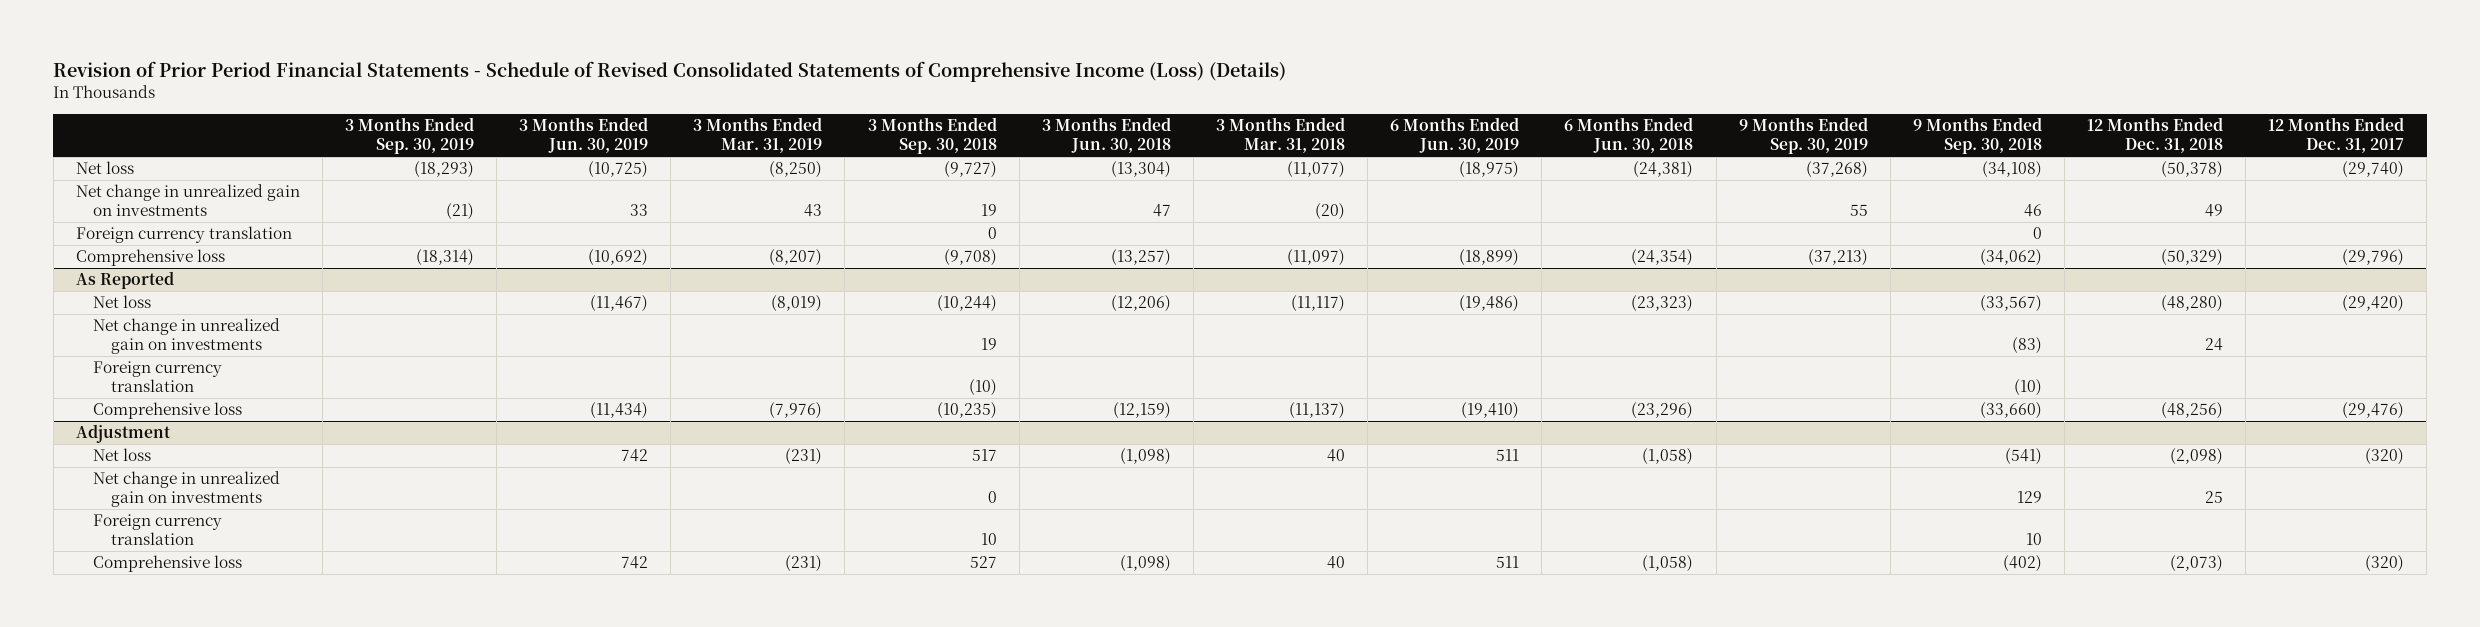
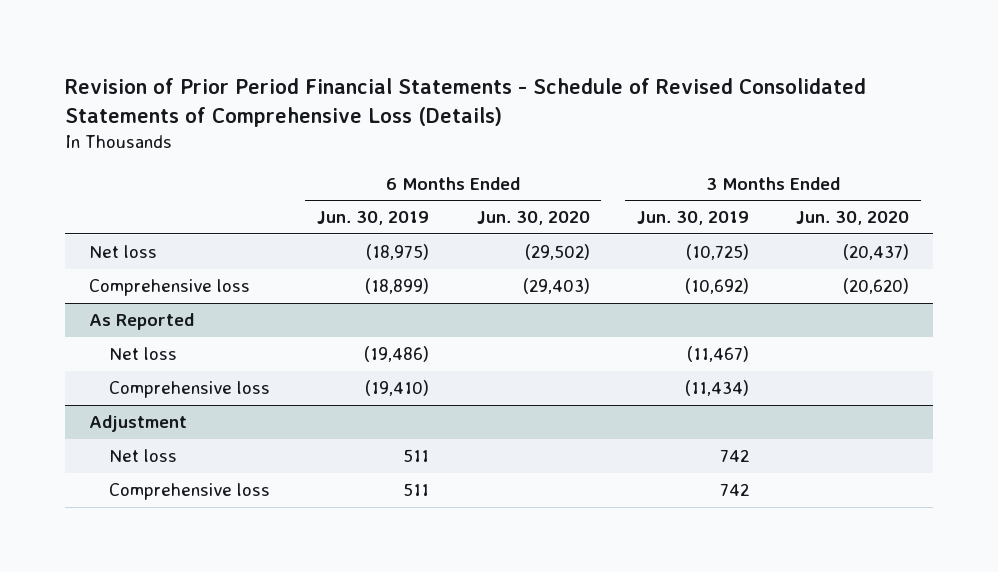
[53,61,1287,83] Revision of Prior Period Financial Statements - Schedule of Revised Consolidated Statements of Comprehensive Income (Loss) (Details) -> [64,77,866,127] Revision of Prior Period Financial Statements - Schedule of Revised Consolidated Statements of Comprehensive Loss (Details)
[344,117,474,155] 3 Months Ended Sep. 30, 2019 -> none
[693,117,823,154] 3 Months Ended Mar. 31, 2019 -> none
[867,117,997,155] 3 Months Ended Sep. 30, 2018 -> none
[1041,117,1171,154] 3 Months Ended Jun. 30, 2018 -> none
[1216,117,1346,154] 3 Months Ended Mar. 31, 2018 -> none
[1564,117,1694,154] 6 Months Ended Jun. 30, 2018 -> none
[1738,117,1868,155] 9 Months Ended Sep. 30, 2019 -> none
[1912,117,2042,155] 9 Months Ended Sep. 30, 2018 -> none
[2087,117,2224,154] 12 Months Ended Dec. 31, 2018 -> none
[2268,117,2405,154] 12 Months Ended Dec. 31, 2017 -> none
none -> [476,211,590,226] Jun. 30, 2020
none -> [796,211,910,226] Jun. 30, 2020
[75,184,300,217] Net change in unrealized gain on investments -> none
[75,226,292,244] Foreign currency translation -> none
[93,318,281,355] Net change in unrealized gain on investments -> none
[93,361,223,393] Foreign currency translation -> none
[93,471,281,508] Net change in unrealized gain on investments -> none
[93,514,223,546] Foreign currency translation -> none

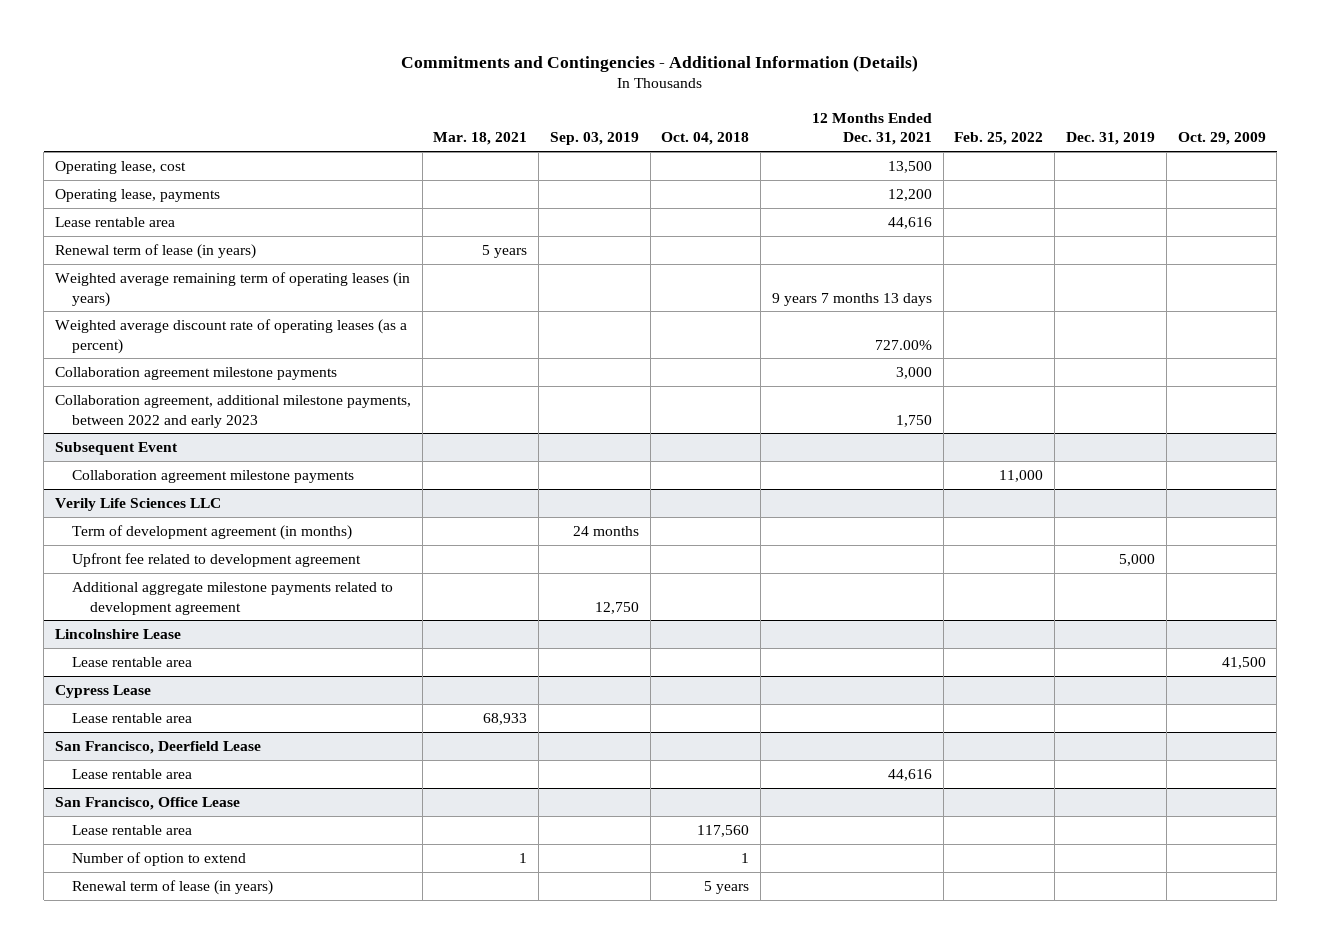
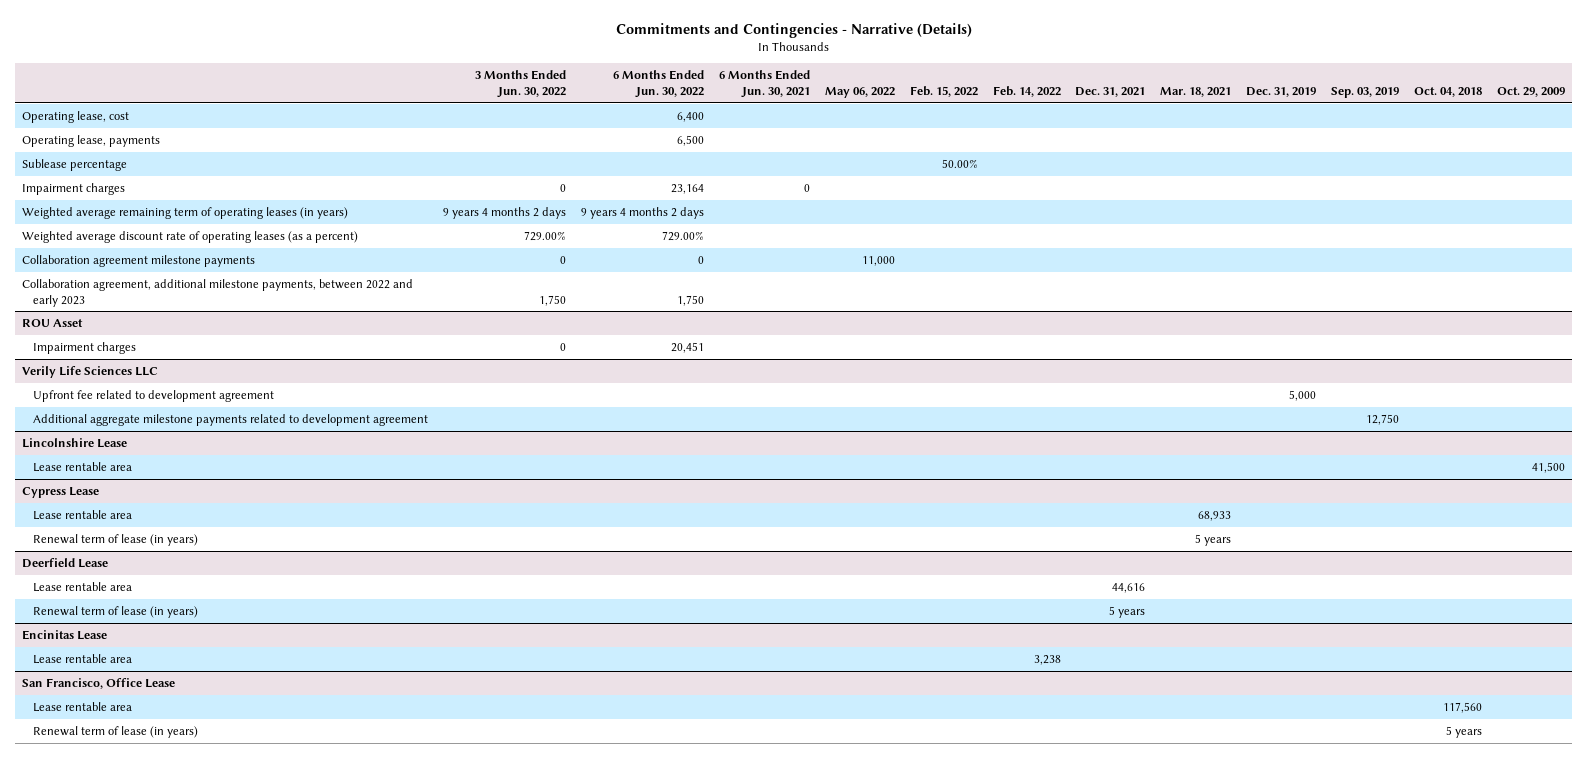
[401,54,919,72] Commitments and Contingencies - Additional Information (Details) -> [615,23,972,39] Commitments and Contingencies - Narrative (Details)
[811,112,932,146] 12 Months Ended Dec. 31, 2021 -> none
[954,132,1044,146] Feb. 25, 2022 -> none
none -> [475,70,567,99] 3 Months Ended Jun. 30, 2022
none -> [613,70,705,99] 6 Months Ended Jun. 30, 2022
none -> [718,70,810,99] 6 Months Ended Jun. 30, 2021
none -> [824,87,895,99] May 06, 2022
none -> [909,86,978,98] Feb. 15, 2022
none -> [992,86,1061,98] Feb. 14, 2022
none -> [1075,87,1146,98] Dec. 31, 2021
[54,216,175,227] Lease rentable area -> none
[54,243,256,259] Renewal term of lease (in years) -> none
none -> [22,158,128,171] Sublease percentage
none -> [22,182,126,195] Impairment charges
[54,441,178,455] Subsequent Event -> none
[72,469,355,483] Collaboration agreement milestone payments -> none
none -> [22,318,84,327] ROU Asset
none -> [33,341,137,354] Impairment charges
[72,524,353,540] Term of development agreement (in months) -> none
none -> [33,533,199,546] Renewal term of lease (in years)
[54,740,261,754] San Francisco, Deerfield Lease -> [22,557,109,568] Deerfield Lease
none -> [33,605,199,618] Renewal term of lease (in years)
none -> [22,629,108,640] Encinitas Lease
none -> [33,653,133,664] Lease rentable area
[72,851,247,866] Number of option to extend -> none

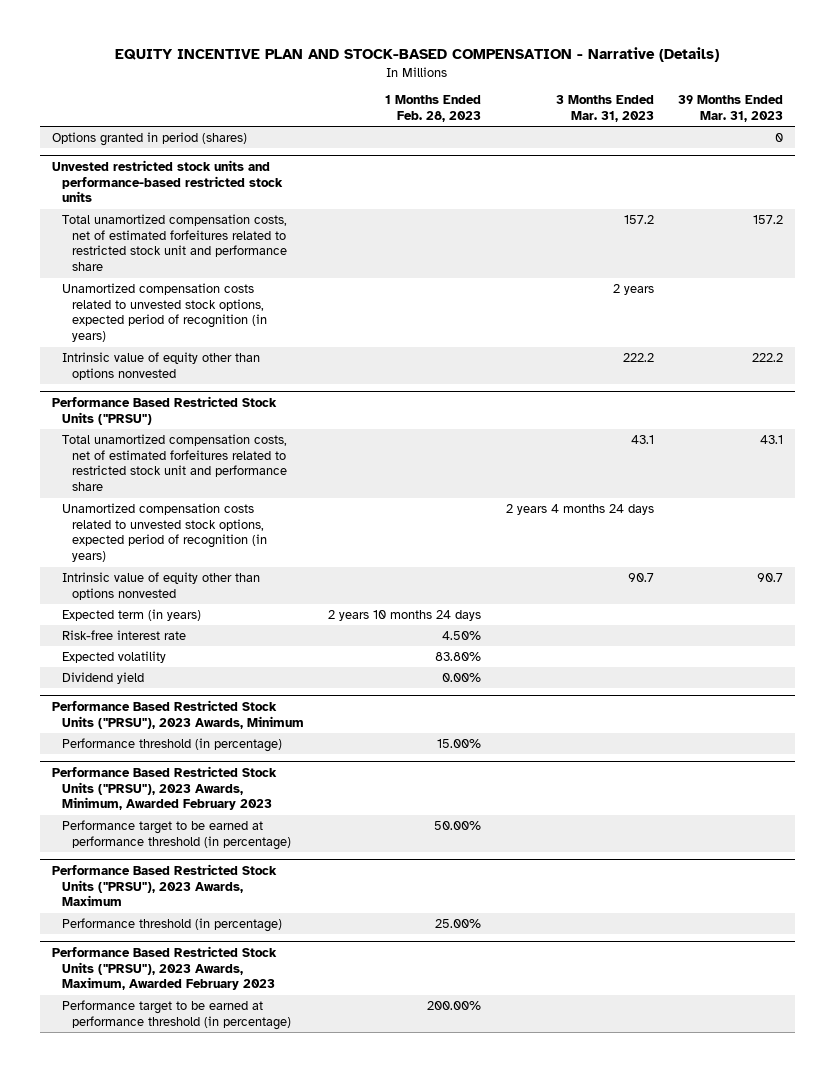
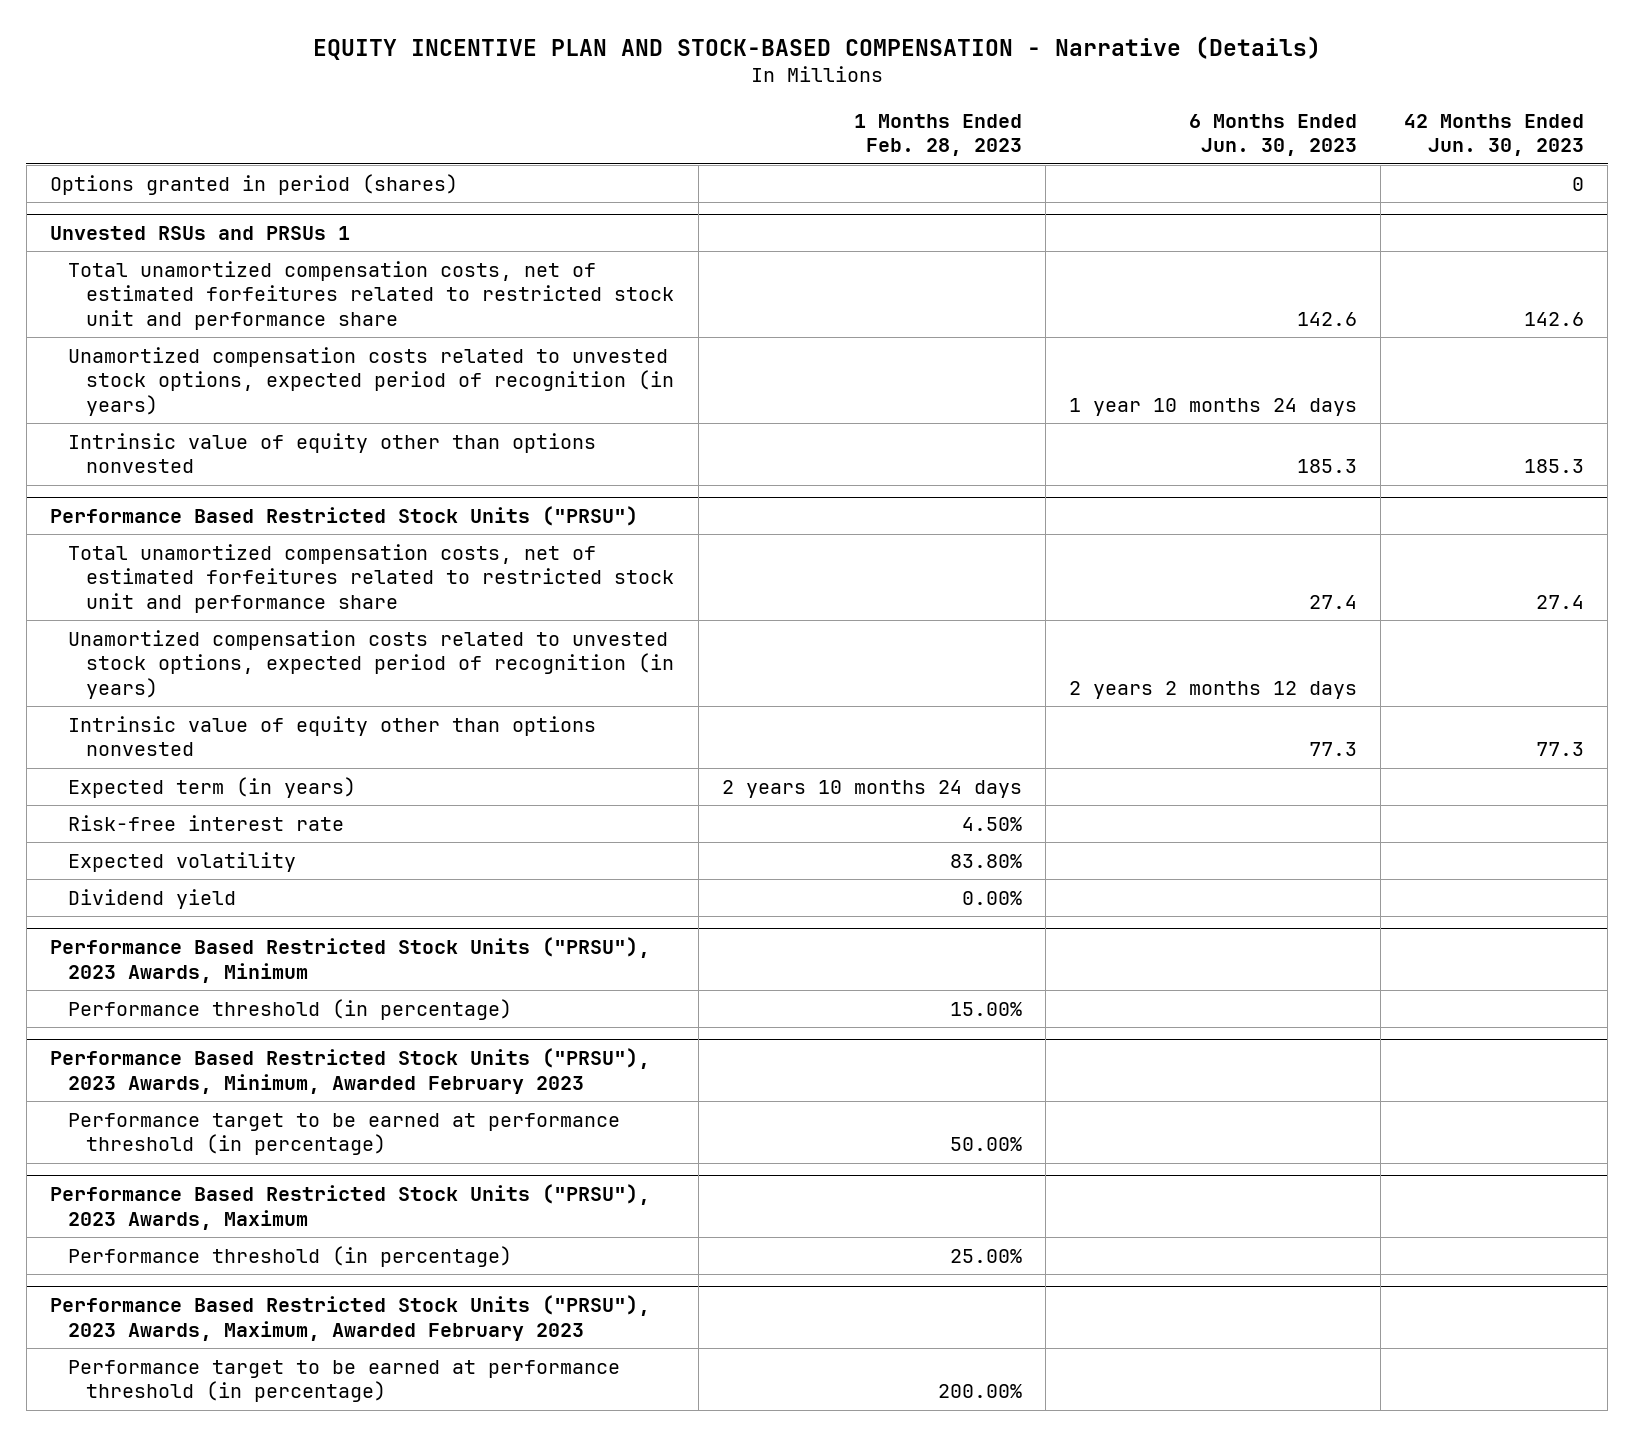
[555,95,654,123] 3 Months Ended Mar. 31, 2023 -> none
[677,95,783,123] 39 Months Ended Mar. 31, 2023 -> none
none -> [1188,113,1357,157] 6 Months Ended Jun. 30, 2023
none -> [1404,113,1585,157] 42 Months Ended Jun. 30, 2023
[51,159,283,203] Unvested restricted stock units and performance-based restricted stock units -> [49,225,350,240] Unvested RSUs and PRSUs 1

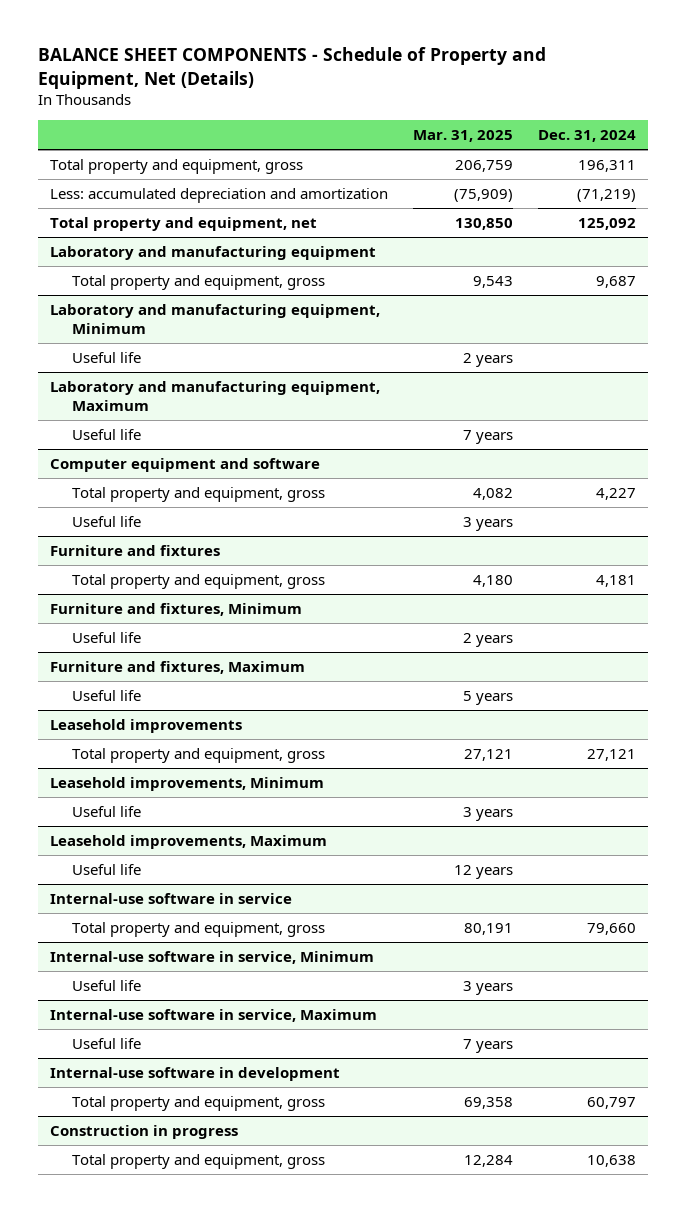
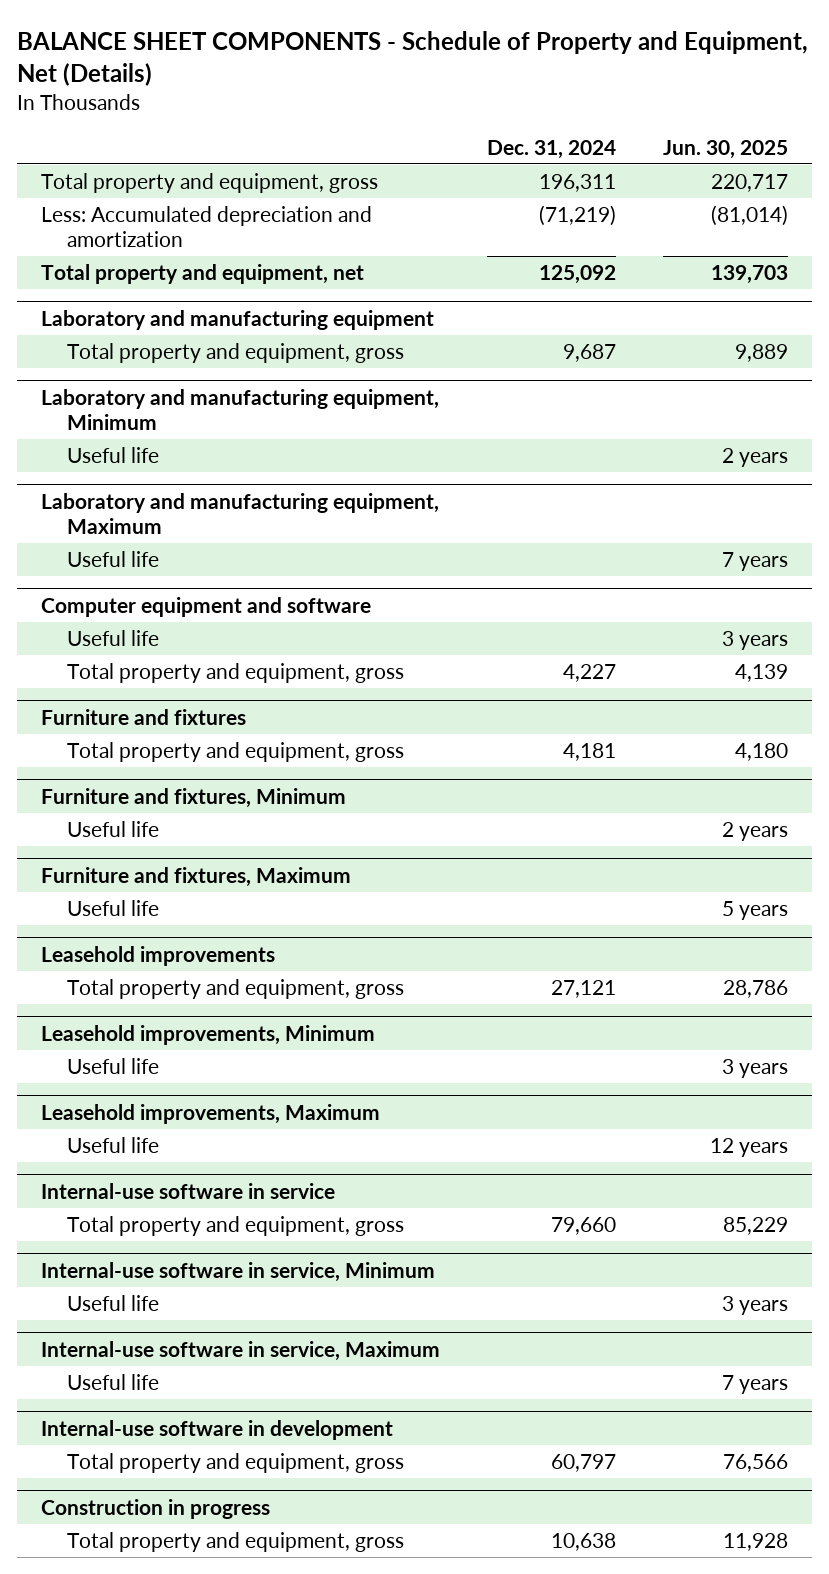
[412,130,513,143] Mar. 31, 2025 -> none
none -> [663,139,789,159] Jun. 30, 2025
[50,187,389,203] Less: accumulated depreciation and amortization -> [40,205,372,248] Less: Accumulated depreciation and amortization
[71,486,325,502] Total property and equipment, gross -> [66,662,404,683] Total property and equipment, gross

